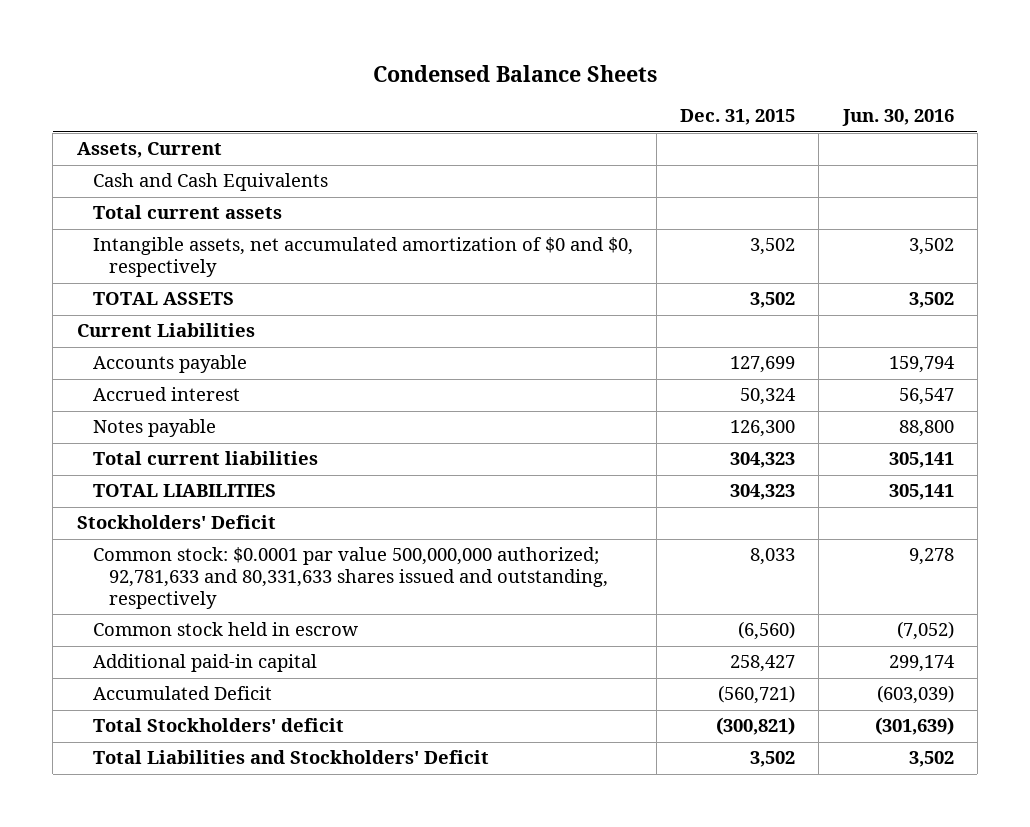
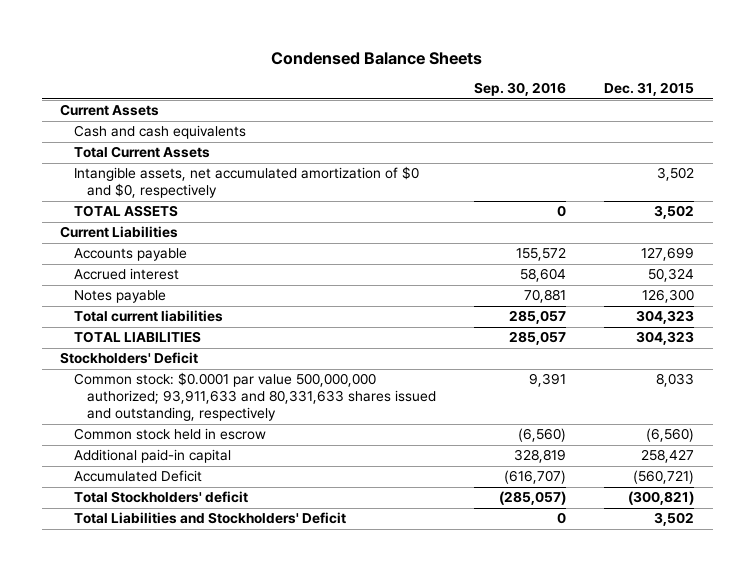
[841,109,954,127] Jun. 30, 2016 -> none
none -> [473,82,566,97] Sep. 30, 2016
[76,142,222,159] Assets, Current -> [60,104,160,117] Current Assets
[92,173,328,192] Cash and Cash Equivalents -> [73,125,246,140] Cash and cash equivalents
[92,205,282,220] Total current assets -> [73,146,210,159] Total Current Assets
[92,547,608,610] Common stock: $0.0001 par value 500,000,000 authorized; 92,781,633 and 80,331,633 shares issued and outstanding, respectively -> [73,372,437,422] Common stock: $0.0001 par value 500,000,000 authorized; 93,911,633 and 80,331,633 shares issued and outstanding, respectively

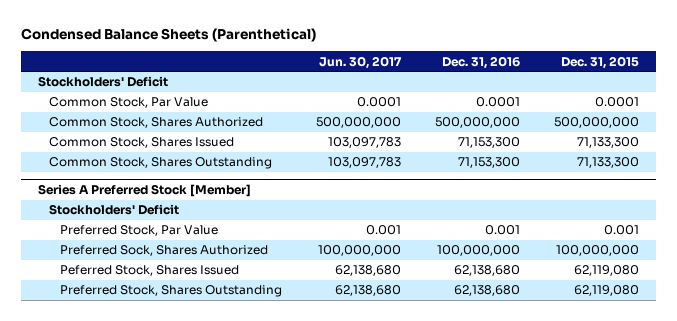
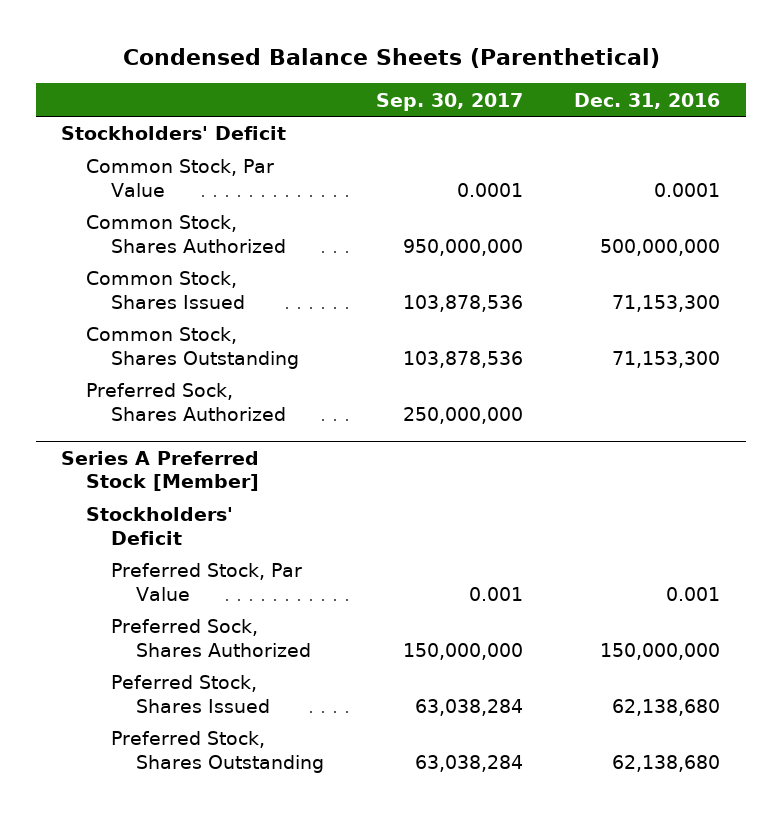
[319,55,403,69] Jun. 30, 2017 -> none
[560,55,639,69] Dec. 31, 2015 -> none
none -> [375,92,523,111] Sep. 30, 2017
none -> [86,383,287,421] Preferred Sock, Shares Authorized
[436,245,520,257] 100,000,000 -> [600,642,721,660] 150,000,000

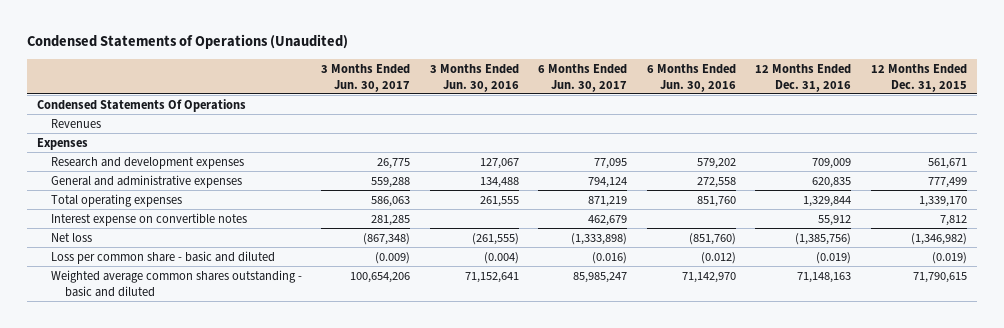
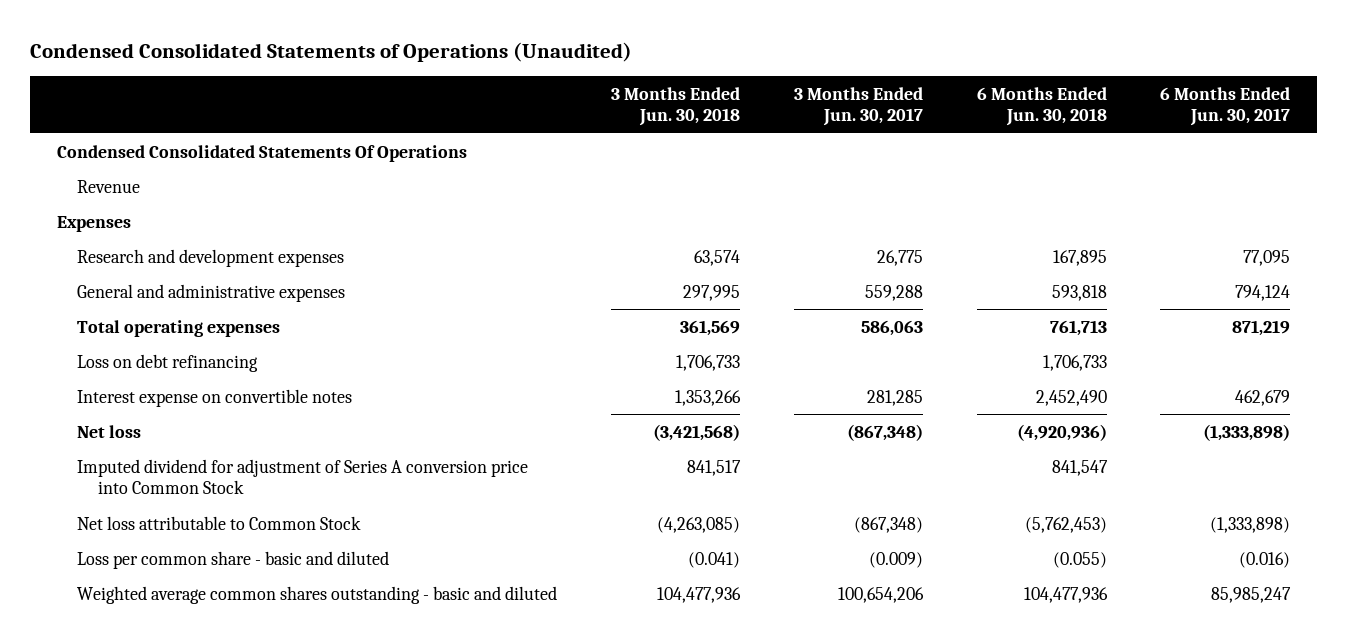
[27,34,349,50] Condensed Statements of Operations (Unaudited) -> [29,41,632,62] Condensed Consolidated Statements of Operations (Unaudited)
[429,63,519,92] 3 Months Ended Jun. 30, 2016 -> none
[646,63,736,92] 6 Months Ended Jun. 30, 2016 -> none
[755,63,852,92] 12 Months Ended Dec. 31, 2016 -> none
[870,63,967,92] 12 Months Ended Dec. 31, 2015 -> none
none -> [611,86,741,127] 3 Months Ended Jun. 30, 2018
none -> [976,86,1107,127] 6 Months Ended Jun. 30, 2018
[36,98,246,112] Condensed Statements Of Operations -> [56,144,467,162] Condensed Consolidated Statements Of Operations
[50,118,101,128] Revenues -> [77,179,141,193] Revenue
none -> [77,353,259,372] Loss on debt refinancing
none -> [77,458,529,495] Imputed dividend for adjustment of Series A conversion price into Common Stock
none -> [77,515,362,530] Net loss attributable to Common Stock

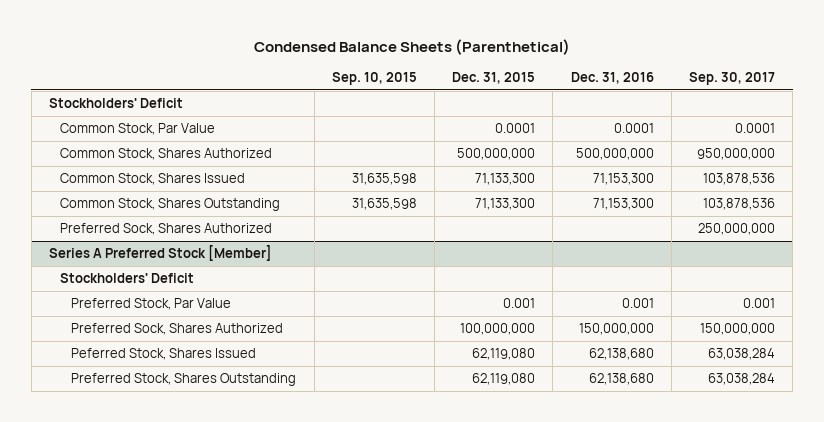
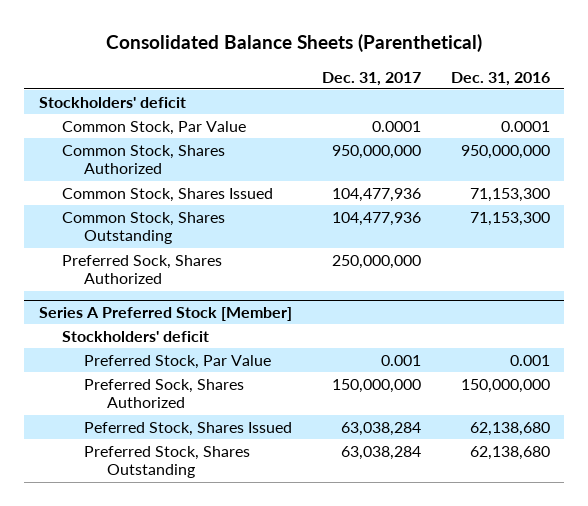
[254,38,571,55] Condensed Balance Sheets (Parenthetical) -> [106,33,483,52] Consolidated Balance Sheets (Parenthetical)
[331,71,417,85] Sep. 10, 2015 -> none
[452,71,536,84] Dec. 31, 2015 -> none
[689,71,776,85] Sep. 30, 2017 -> none
none -> [321,71,421,86] Dec. 31, 2017
[49,98,184,109] Stockholders' Deficit -> [38,96,186,108] Stockholders' deficit
[575,148,654,161] 500,000,000 -> [460,144,550,159] 950,000,000
[60,273,195,284] Stockholders' Deficit -> [61,330,209,342] Stockholders' deficit

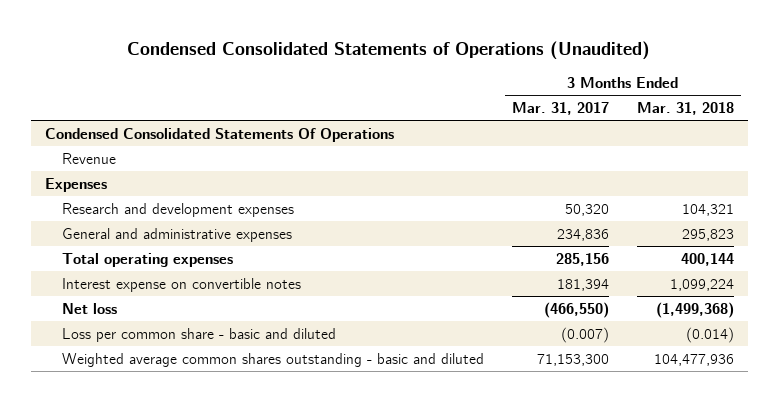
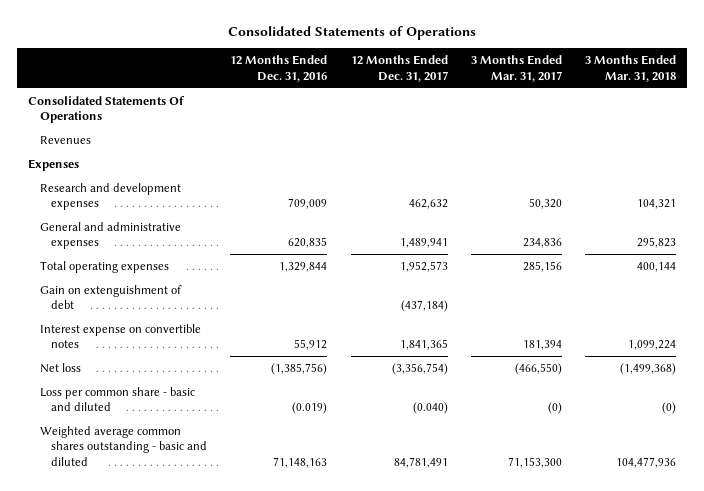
[127,40,651,60] Condensed Consolidated Statements of Operations (Unaudited) -> [227,25,476,40] Consolidated Statements of Operations
none -> [230,55,328,82] 12 Months Ended Dec. 31, 2016
none -> [350,55,448,82] 12 Months Ended Dec. 31, 2017
[44,127,394,142] Condensed Consolidated Statements Of Operations -> [28,96,186,124] Consolidated Statements Of Operations
[62,152,117,164] Revenue -> [39,136,91,145] Revenues
none -> [39,285,182,310] Gain on extenguishment of debt
[560,326,609,343] (0.007) -> [547,402,562,415] (0)
[685,326,734,343] (0.014) -> [661,402,676,415] (0)

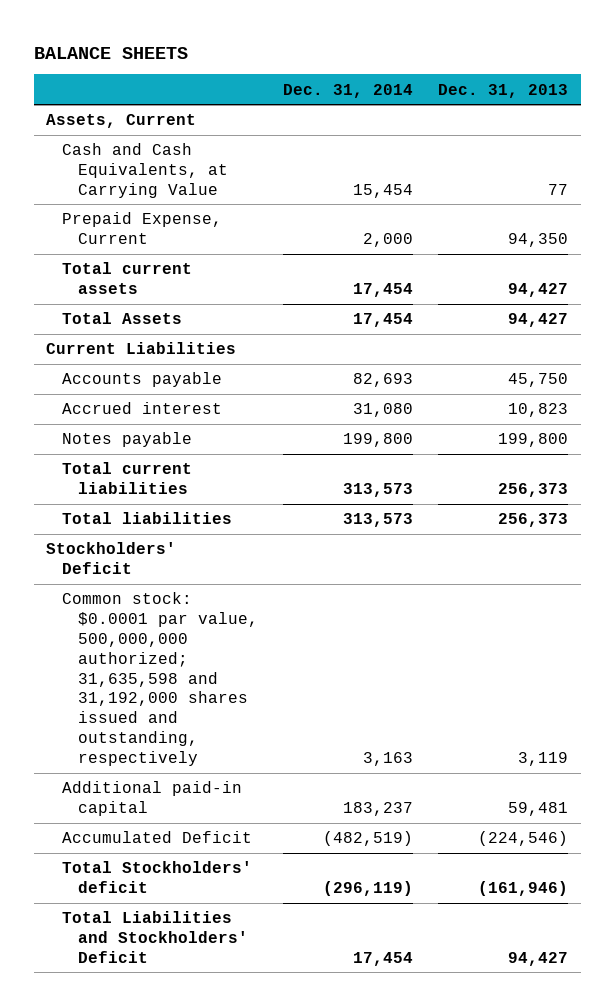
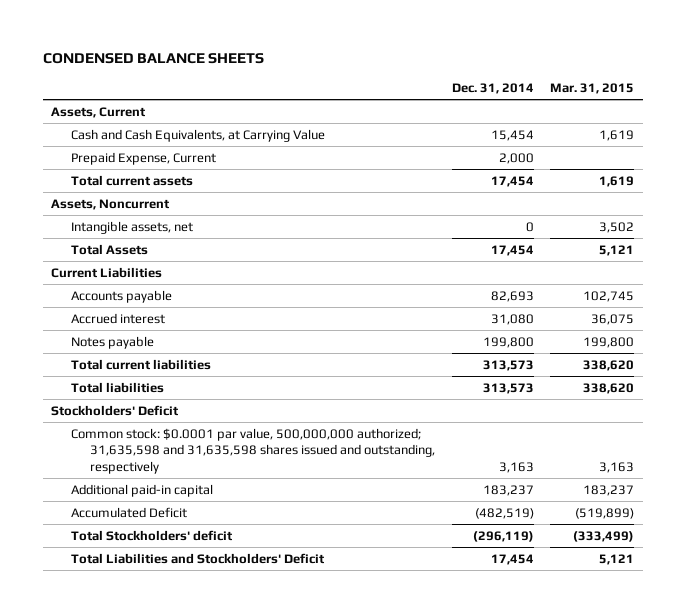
[33,46,188,59] BALANCE SHEETS -> [42,53,264,65] CONDENSED BALANCE SHEETS
[438,83,569,98] Dec. 31, 2013 -> none
none -> [550,82,635,94] Mar. 31, 2015
none -> [51,198,171,210] Assets, Noncurrent
none -> [70,220,193,234] Intangible assets, net
[62,592,259,766] Common stock: $0.0001 par value, 500,000,000 authorized; 31,635,598 and 31,192,000 shares issued and outstanding, respectively -> [70,427,436,475] Common stock: $0.0001 par value, 500,000,000 authorized; 31,635,598 and 31,635,598 shares issued and outstanding, respectively

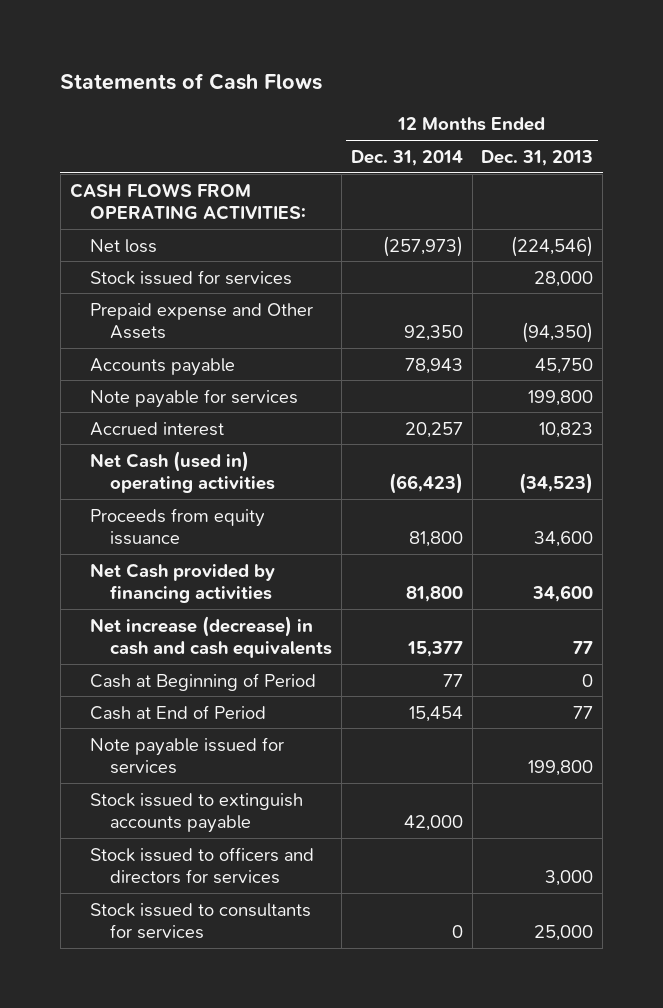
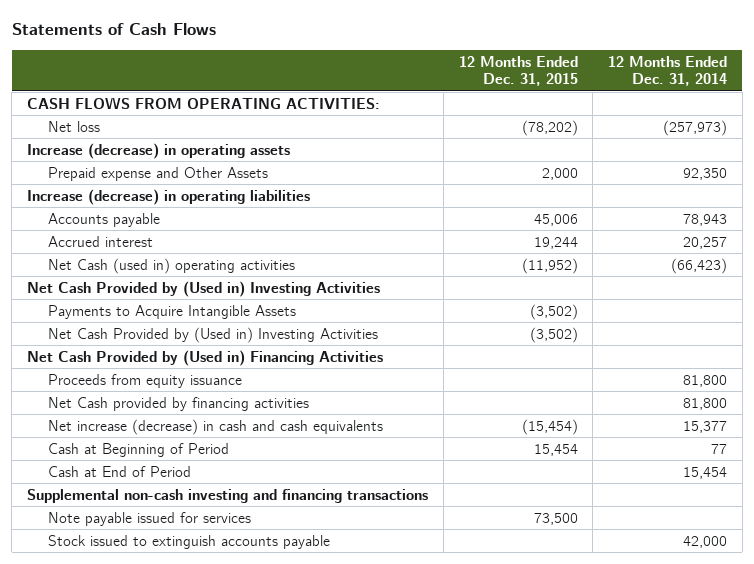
[481,149,594,166] Dec. 31, 2013 -> none
none -> [458,55,578,87] 12 Months Ended Dec. 31, 2015
[89,269,292,285] Stock issued for services -> none
none -> [27,142,291,159] Increase (decrease) in operating assets
none -> [27,188,311,205] Increase (decrease) in operating liabilities
[89,388,298,408] Note payable for services -> none
none -> [27,280,381,297] Net Cash Provided by (Used in) Investing Activities
none -> [47,304,296,319] Payments to Acquire Intangible Assets
none -> [47,326,378,343] Net Cash Provided by (Used in) Investing Activities
none -> [27,349,384,366] Net Cash Provided by (Used in) Financing Activities
none -> [27,488,429,503] Supplemental non-cash investing and financing transactions
[89,846,314,885] Stock issued to officers and directors for services -> none
[89,902,311,940] Stock issued to consultants for services -> none

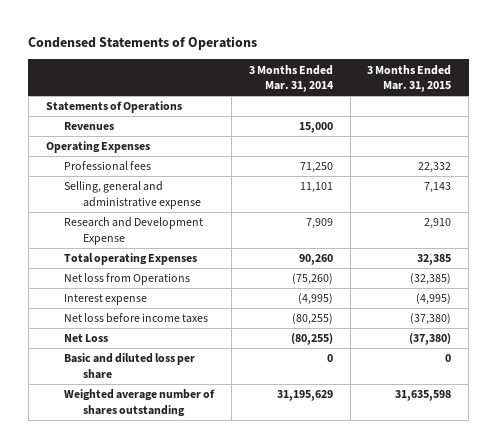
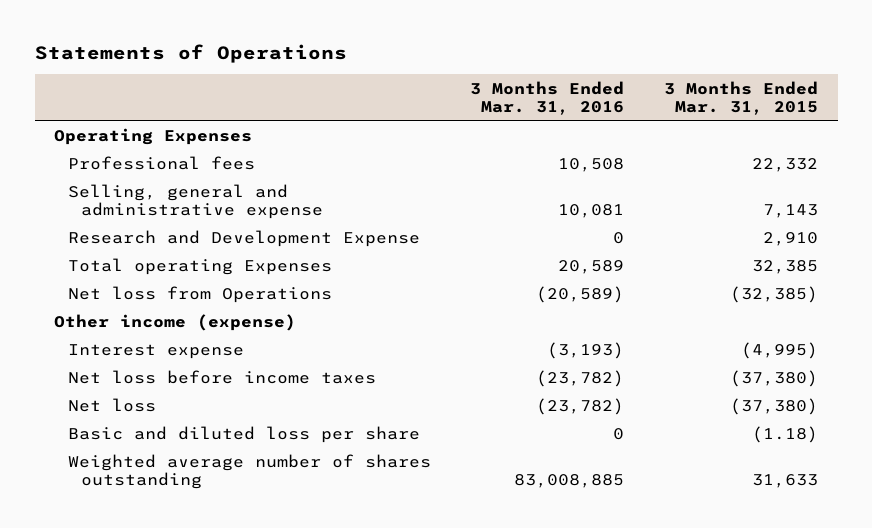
[28,36,258,51] Condensed Statements of Operations -> [34,43,347,63] Statements of Operations
[248,64,334,93] 3 Months Ended Mar. 31, 2014 -> none
none -> [470,80,625,115] 3 Months Ended Mar. 31, 2016
[45,101,182,114] Statements of Operations -> none
[64,122,115,131] Revenues -> none
none -> [54,313,297,331] Other income (expense)
[64,334,109,343] Net Loss -> [67,397,156,412] Net loss
[445,354,452,363] 0 -> [751,425,818,443] (1.18)
[395,390,452,402] 31,635,598 -> [751,473,818,488] 31,633

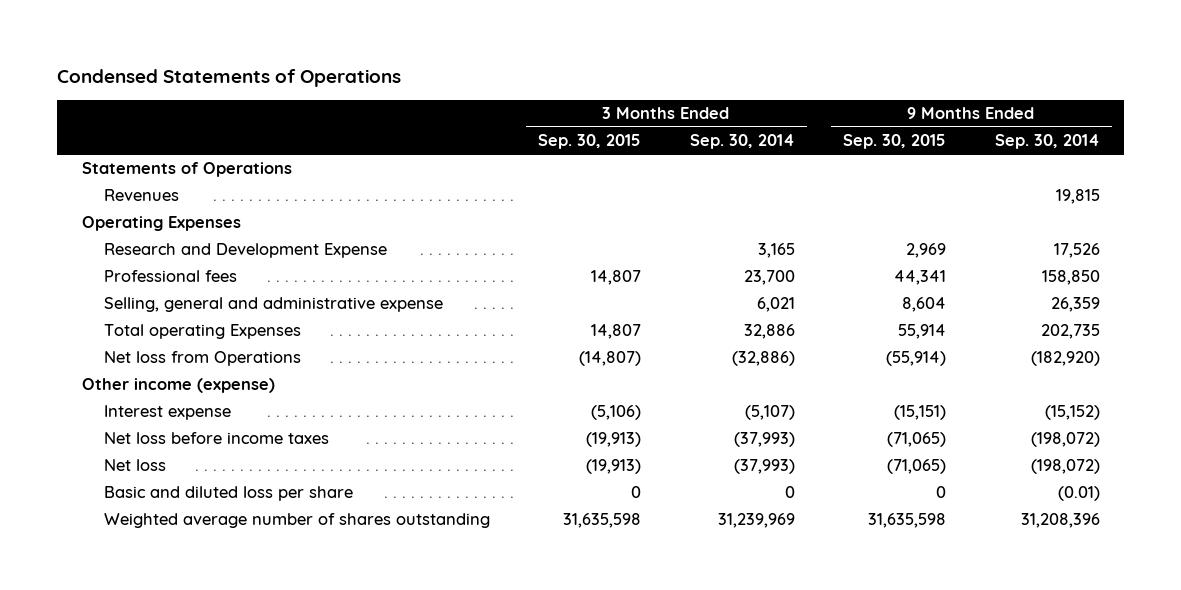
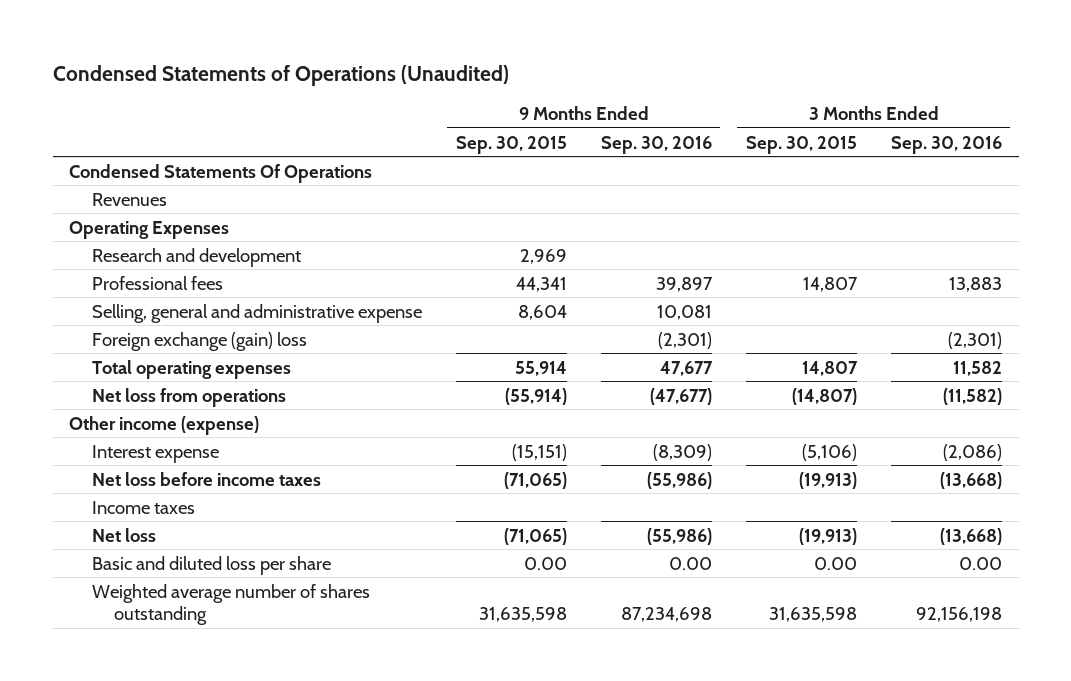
[57,69,402,88] Condensed Statements of Operations -> [52,65,509,87] Condensed Statements of Operations (Unaudited)
[689,134,795,150] Sep. 30, 2014 -> none
[994,134,1100,150] Sep. 30, 2014 -> none
none -> [600,135,712,154] Sep. 30, 2016
none -> [890,135,1002,154] Sep. 30, 2016
[81,162,292,178] Statements of Operations -> [69,163,373,183] Condensed Statements Of Operations
[103,243,387,259] Research and Development Expense -> [91,247,301,267] Research and development
none -> [91,331,307,351] Foreign exchange (gain) loss
[103,324,301,340] Total operating Expenses -> [91,359,291,379] Total operating expenses
[103,351,301,367] Net loss from Operations -> [91,387,286,407] Net loss from operations
none -> [91,500,195,514] Income taxes
[631,486,642,499] 0 -> [813,556,857,570] 0.00
[936,486,947,499] 0 -> [523,556,567,570] 0.00

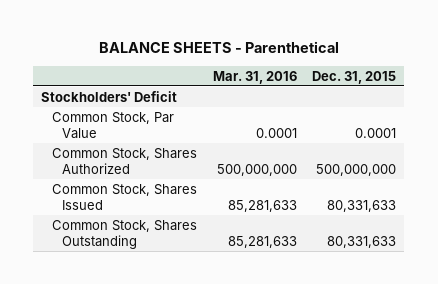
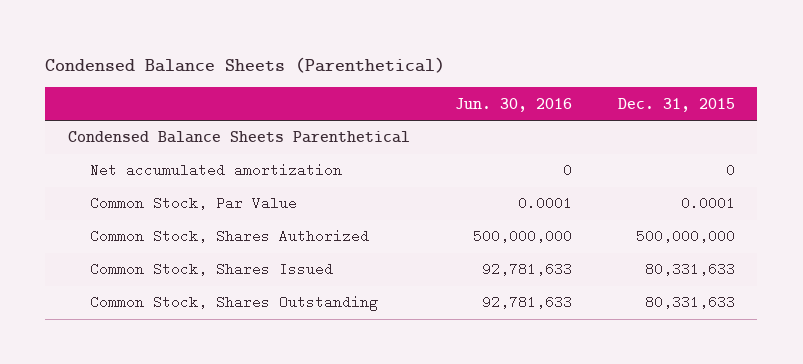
[98,41,339,54] BALANCE SHEETS - Parenthetical -> [45,56,446,73] Condensed Balance Sheets (Parenthetical)
[212,70,297,84] Mar. 31, 2016 -> none
none -> [455,97,573,112] Jun. 30, 2016
[41,90,178,102] Stockholders' Deficit -> none
none -> [68,131,411,144] Condensed Balance Sheets Parenthetical
none -> [90,163,343,178] Net accumulated amortization

